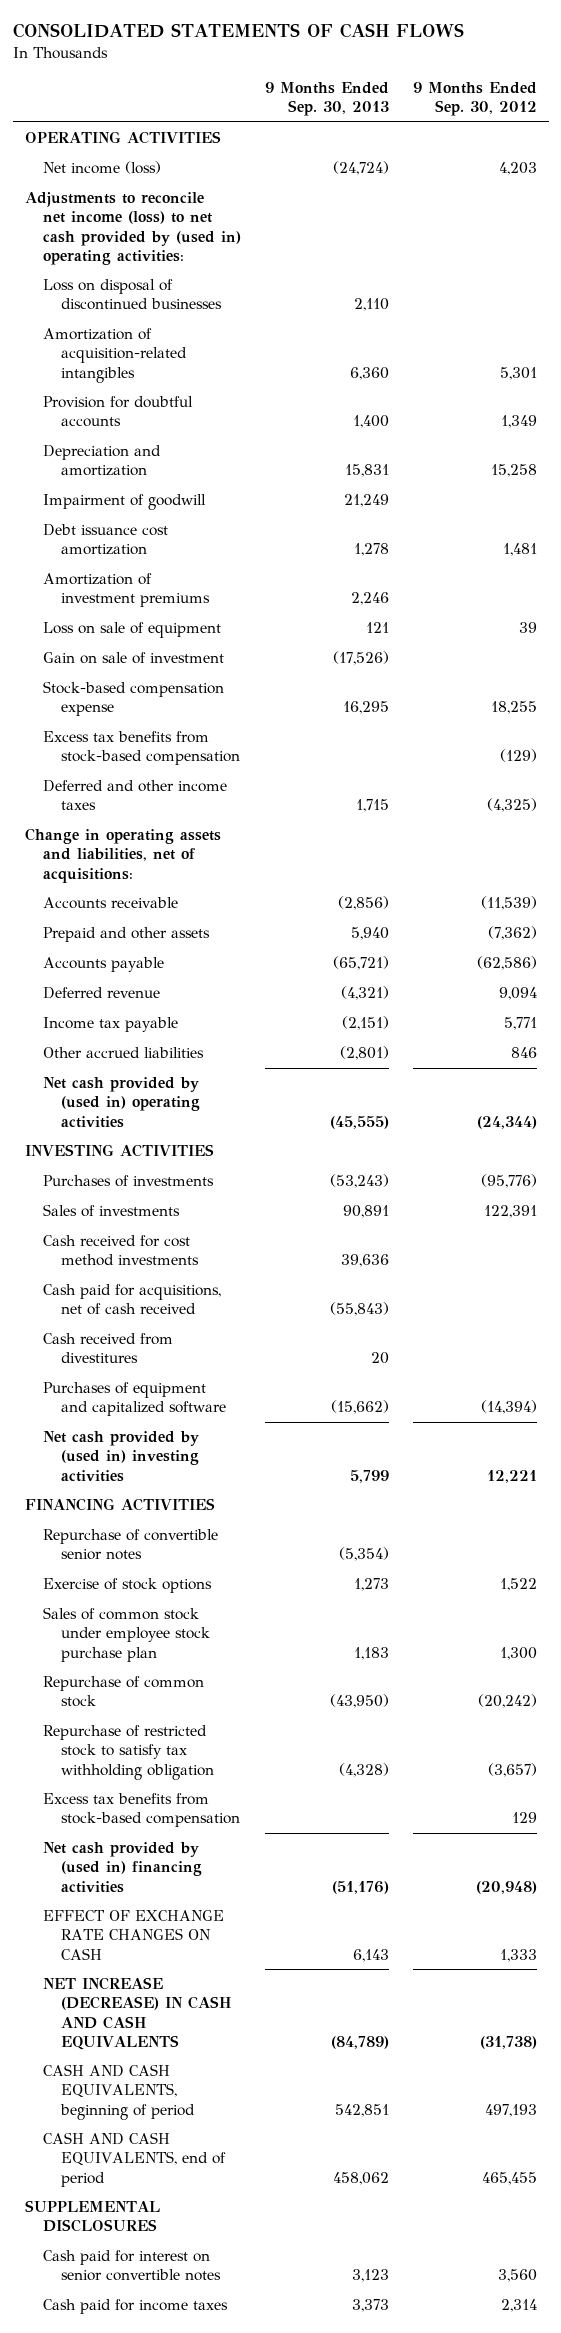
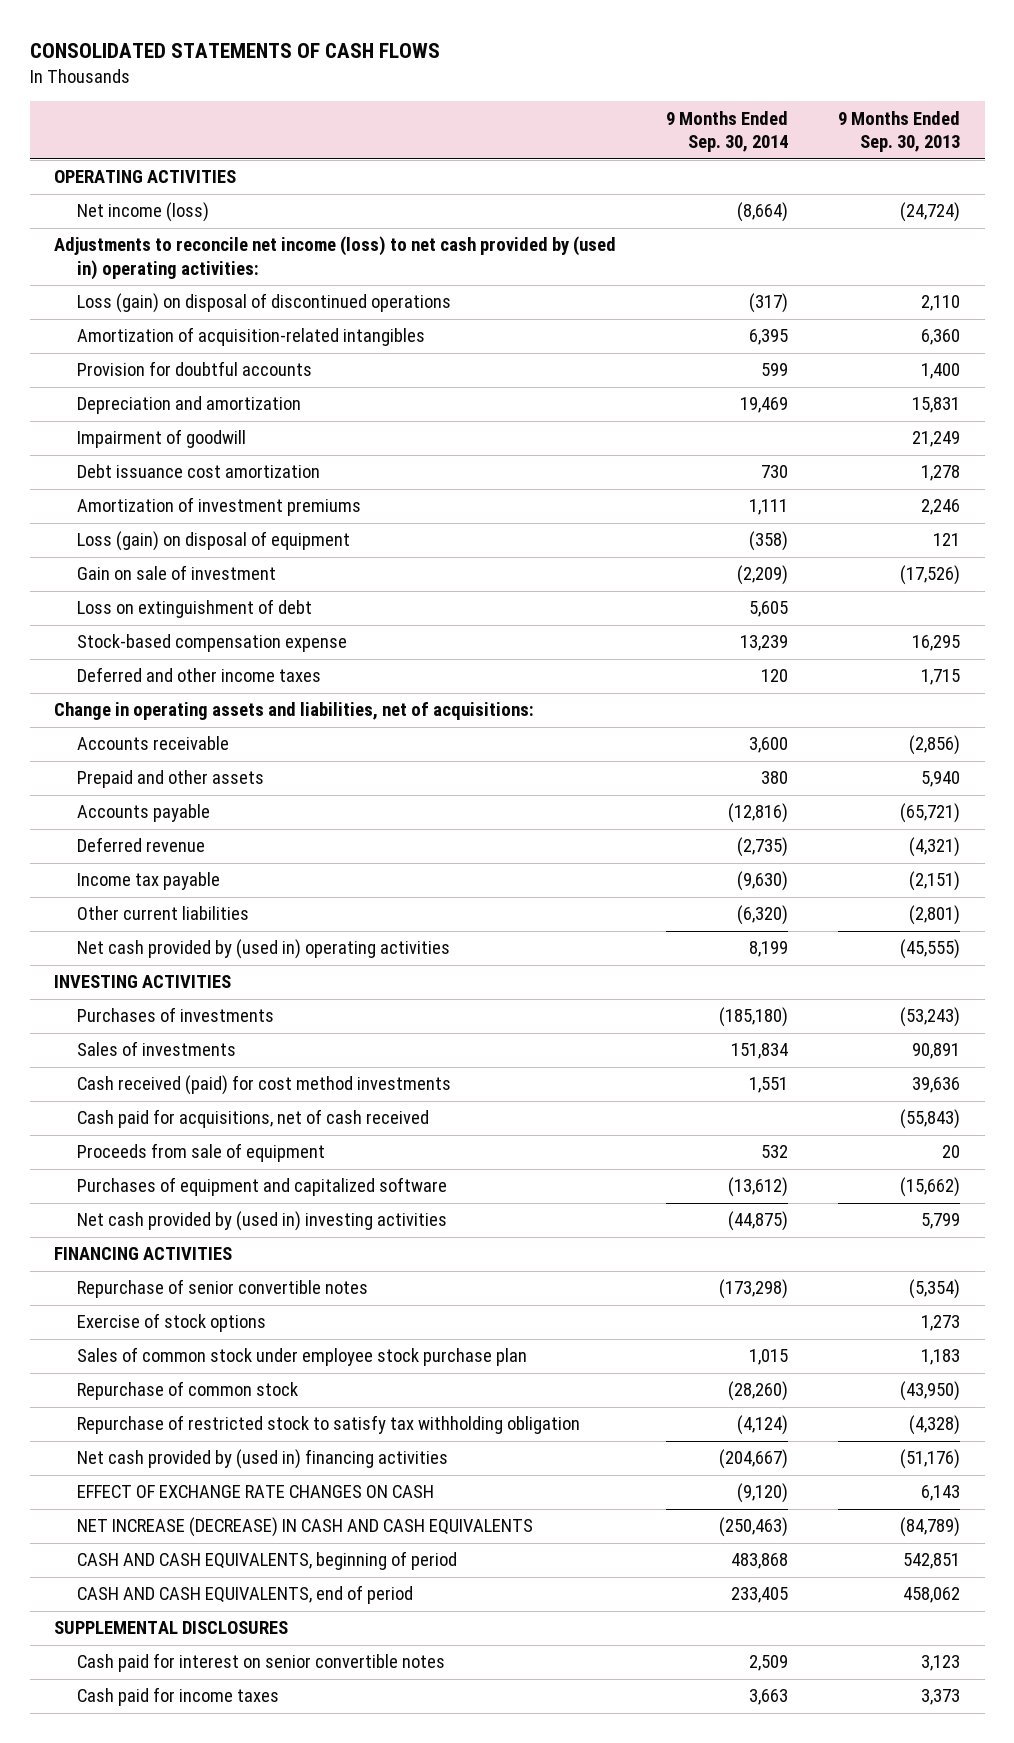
[412,82,537,117] 9 Months Ended Sep. 30, 2012 -> none
none -> [666,110,789,153] 9 Months Ended Sep. 30, 2014
[42,279,222,311] Loss on disposal of discontinued businesses -> [77,293,452,314] Loss (gain) on disposal of discontinued operations
[42,622,221,639] Loss on sale of equipment -> [77,531,351,552] Loss (gain) on disposal of equipment
none -> [77,599,313,619] Loss on extinguishment of debt
[42,731,240,766] Excess tax benefits from stock-based compensation -> none
[42,1047,204,1059] Other accrued liabilities -> [77,906,250,921] Other current liabilities
[42,1235,199,1267] Cash received for cost method investments -> [77,1075,452,1096] Cash received (paid) for cost method investments
[42,1333,173,1364] Cash received from divestitures -> none
none -> [77,1143,326,1163] Proceeds from sale of equipment
[42,1529,218,1561] Repurchase of convertible senior notes -> [77,1279,369,1299] Repurchase of senior convertible notes
[42,1793,240,1828] Excess tax benefits from stock-based compensation -> none

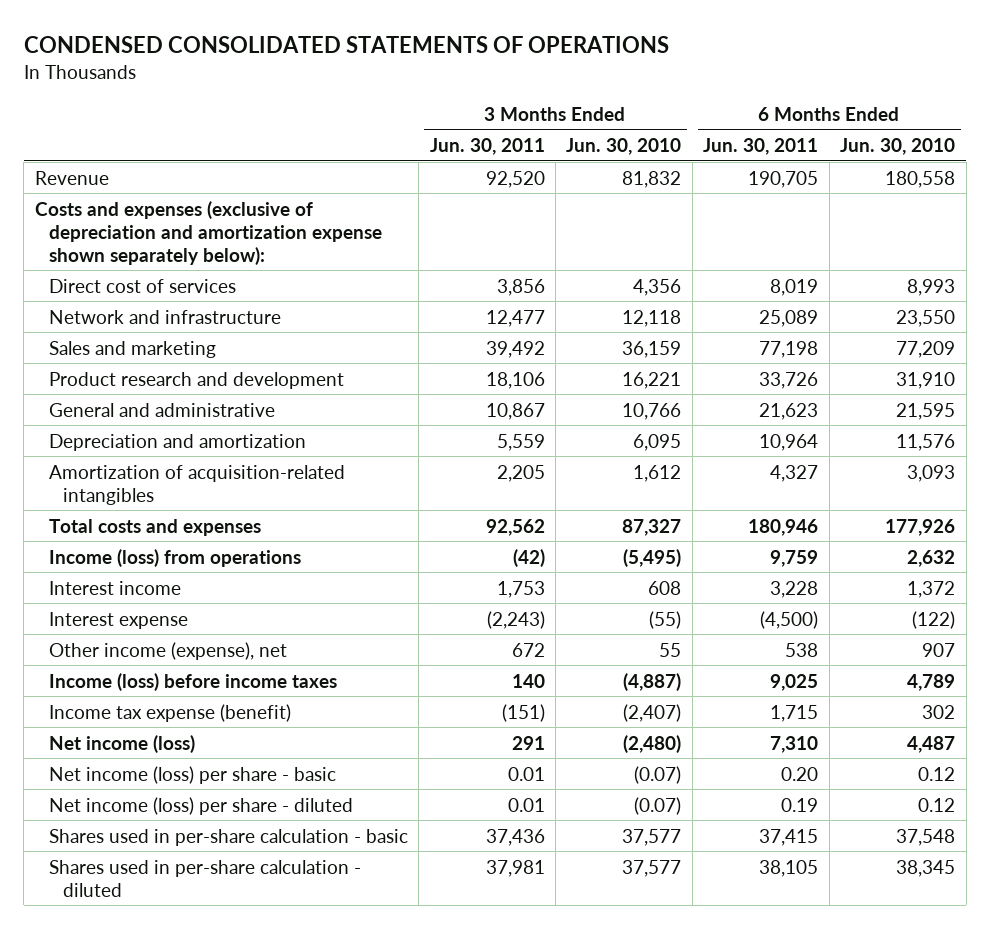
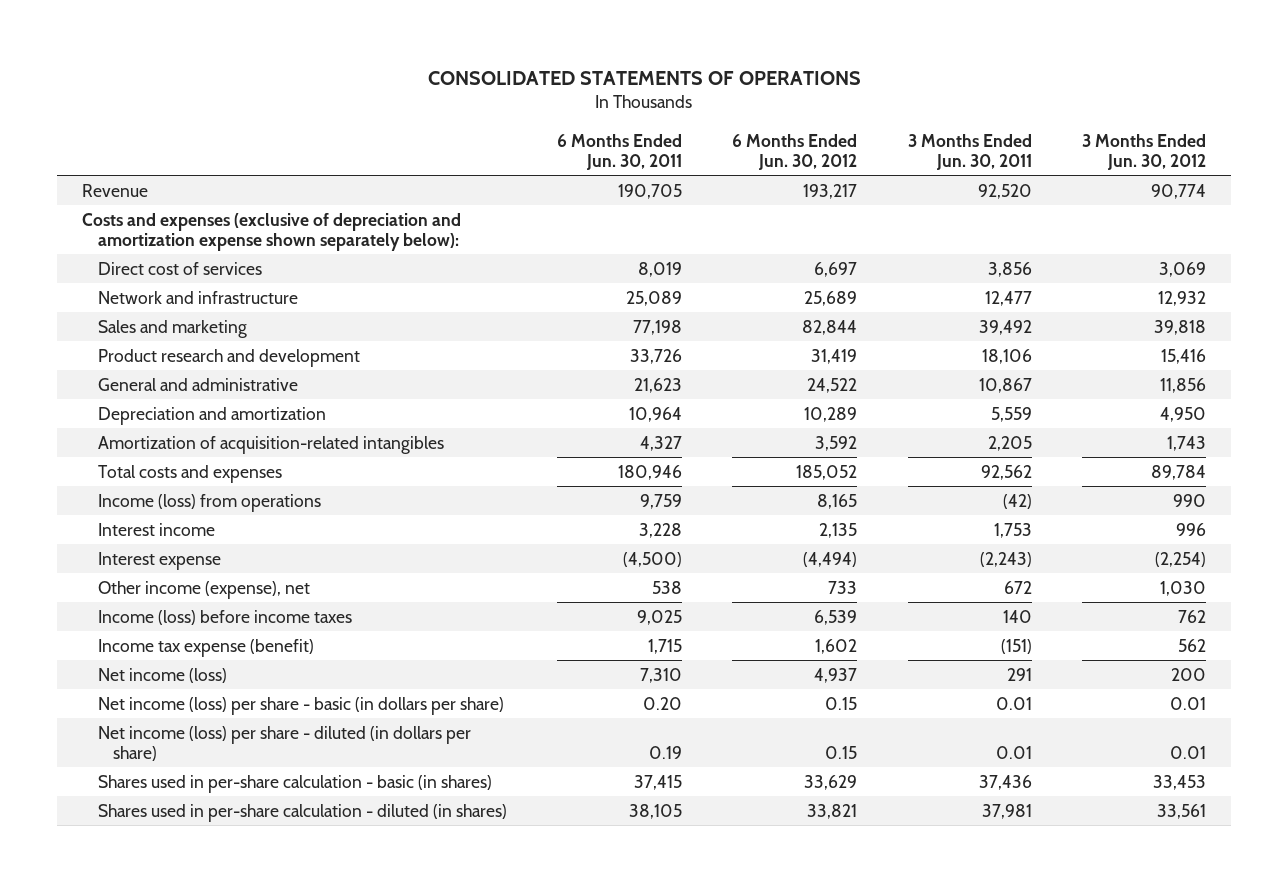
[23,36,669,54] CONDENSED CONSOLIDATED STATEMENTS OF OPERATIONS -> [428,70,862,85] CONSOLIDATED STATEMENTS OF OPERATIONS
[566,138,682,156] Jun. 30, 2010 -> none
[840,138,956,156] Jun. 30, 2010 -> none
none -> [732,133,858,170] 6 Months Ended Jun. 30, 2012
none -> [1081,133,1206,170] 3 Months Ended Jun. 30, 2012
[48,765,336,784] Net income (loss) per share - basic -> [97,696,504,715] Net income (loss) per share - basic (in dollars per share)
[48,796,353,815] Net income (loss) per share - diluted -> [97,725,471,762] Net income (loss) per share - diluted (in dollars per share)
[48,828,408,846] Shares used in per-share calculation - basic -> [97,774,492,793] Shares used in per-share calculation - basic (in shares)
[48,859,361,897] Shares used in per-share calculation - diluted -> [97,803,507,822] Shares used in per-share calculation - diluted (in shares)

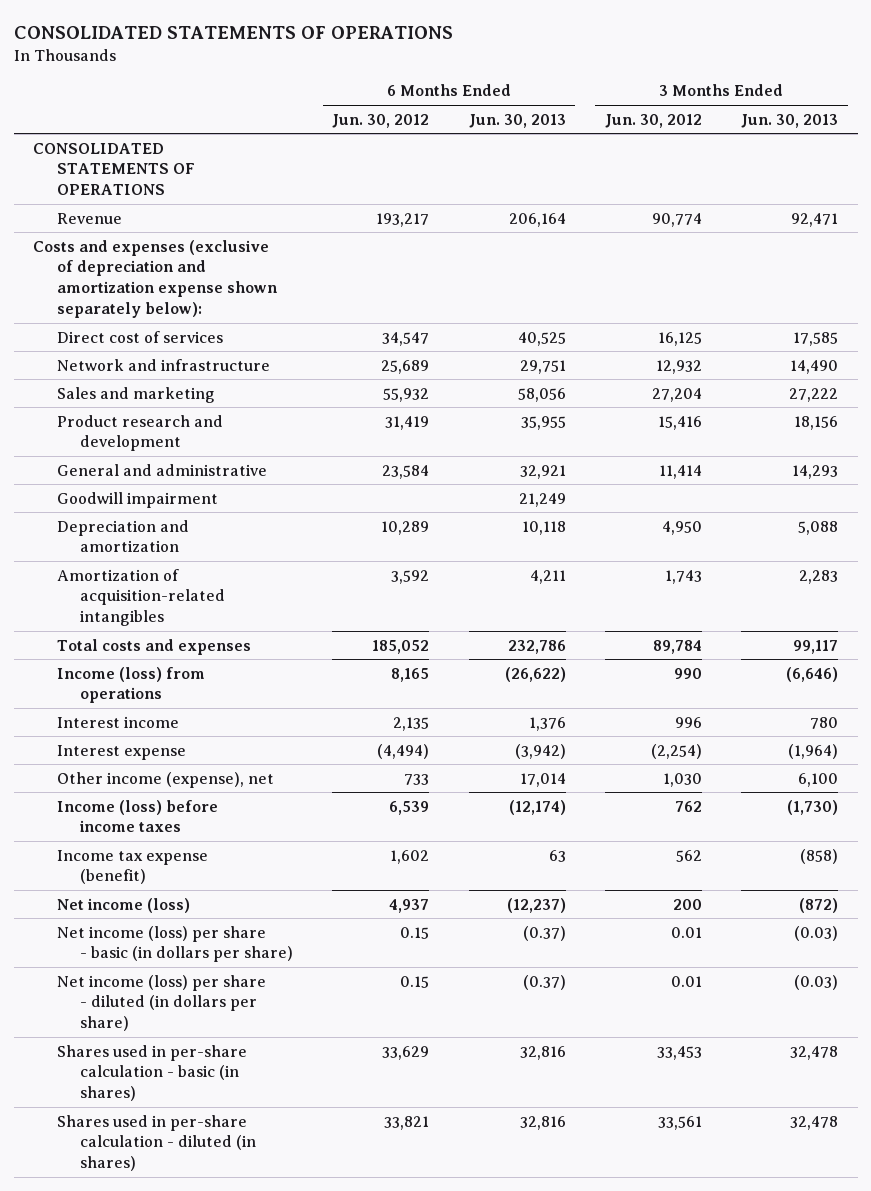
[557,133,683,170] 6 Months Ended Jun. 30, 2011 -> none
[907,133,1032,170] 3 Months Ended Jun. 30, 2011 -> none
none -> [468,113,566,128] Jun. 30, 2013
none -> [740,113,838,128] Jun. 30, 2013
none -> [33,142,195,196] CONSOLIDATED STATEMENTS OF OPERATIONS
[814,261,858,277] 6,697 -> [382,331,430,346] 34,547
[1158,261,1206,277] 3,069 -> [657,331,702,346] 16,125
[802,319,858,335] 82,844 -> [383,387,430,402] 55,932
[1153,319,1206,335] 39,818 -> [651,387,702,402] 27,204
[807,377,858,393] 24,522 -> [382,464,430,479] 23,584
[1159,377,1206,393] 11,856 -> [658,464,702,479] 11,414
none -> [56,491,218,508] Goodwill impairment

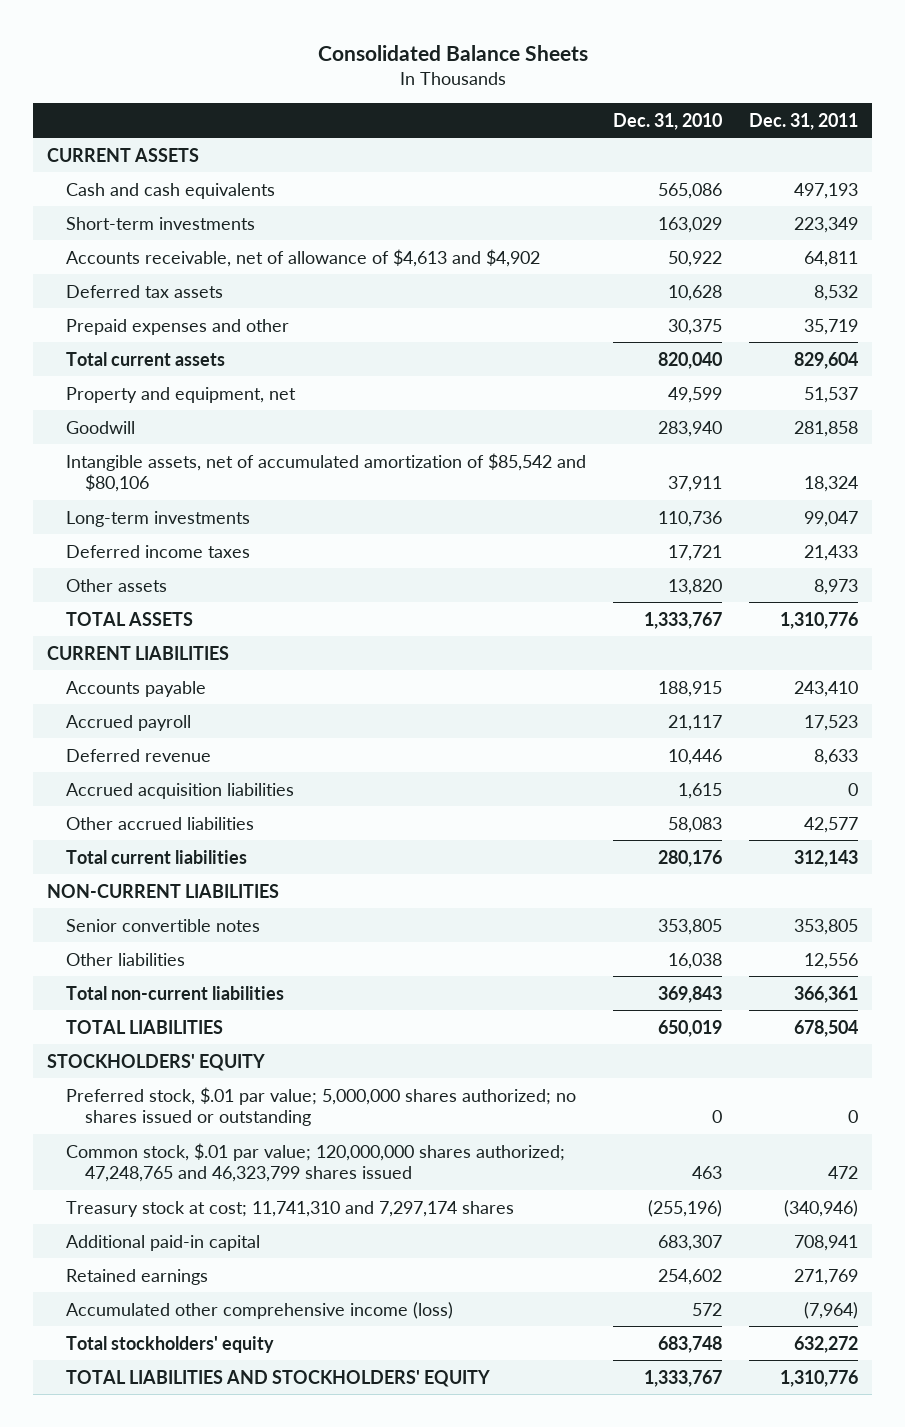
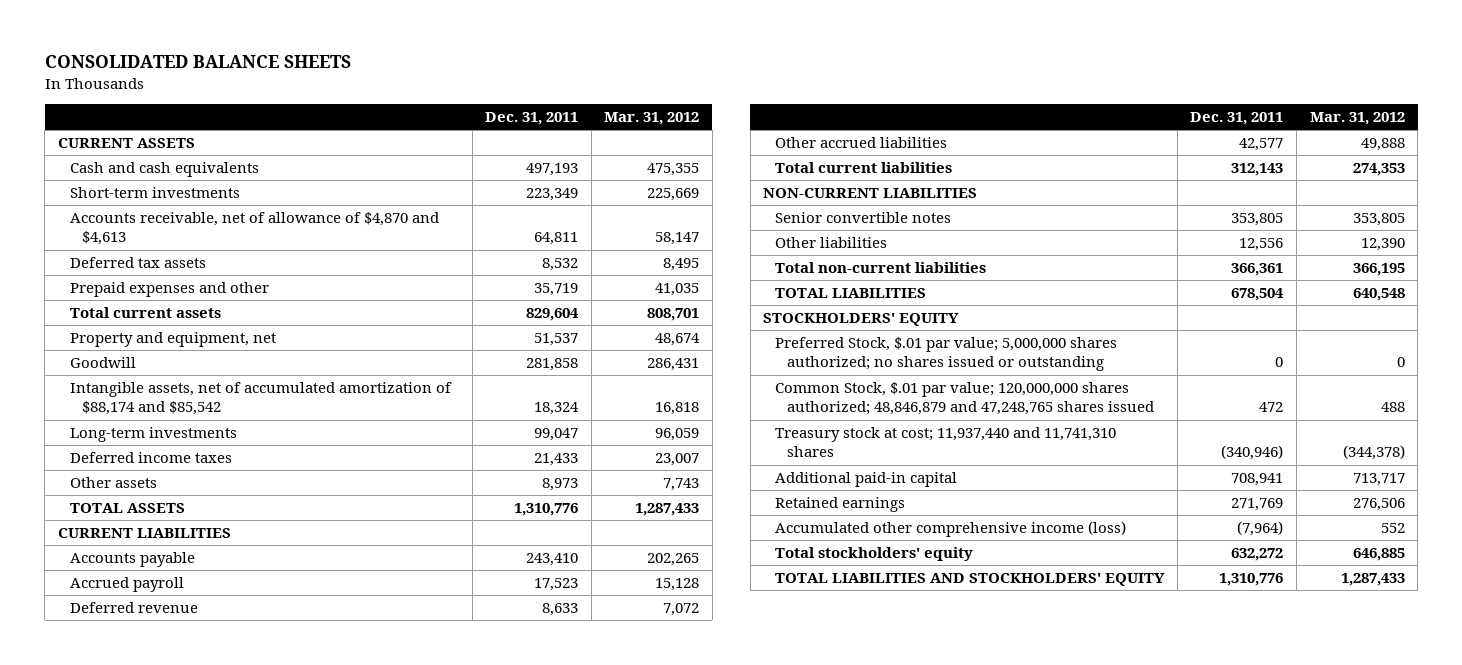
[317,45,588,62] Consolidated Balance Sheets -> [44,55,351,69] CONSOLIDATED BALANCE SHEETS
[612,112,722,130] Dec. 31, 2010 -> none
none -> [604,111,700,125] Mar. 31, 2012
[65,248,540,267] Accounts receivable, net of allowance of $4,613 and $4,902 -> [69,212,439,246] Accounts receivable, net of allowance of $4,870 and $4,613
[65,452,586,493] Intangible assets, net of accumulated amortization of $85,542 and $80,106 -> [69,382,452,416] Intangible assets, net of accumulated amortization of $88,174 and $85,542
[65,782,294,799] Accrued acquisition liabilities -> none
[65,1086,576,1127] Preferred stock, $.01 par value; 5,000,000 shares authorized; no shares issued or outstanding -> [775,337,1118,372] Preferred Stock, $.01 par value; 5,000,000 shares authorized; no shares issued or outstanding
[65,1142,565,1183] Common stock, $.01 par value; 120,000,000 shares authorized; 47,248,765 and 46,323,799 shares issued -> [775,382,1155,416] Common Stock, $.01 par value; 120,000,000 shares authorized; 48,846,879 and 47,248,765 shares issued
[65,1200,514,1217] Treasury stock at cost; 11,741,310 and 7,297,174 shares -> [775,427,1117,458] Treasury stock at cost; 11,937,440 and 11,741,310 shares

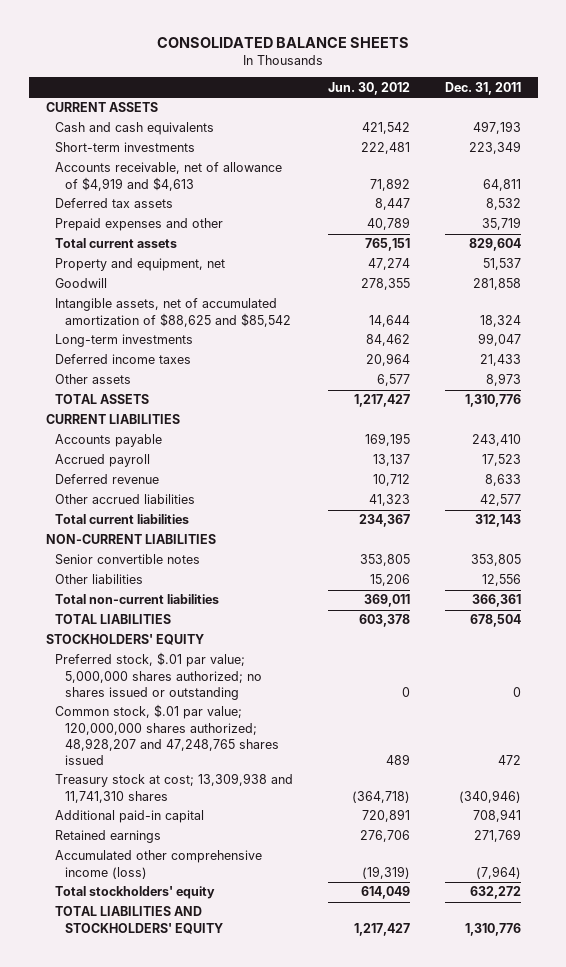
[604,111,700,125] Mar. 31, 2012 -> none
none -> [327,81,410,95] Jun. 30, 2012
[69,212,439,246] Accounts receivable, net of allowance of $4,870 and $4,613 -> [55,162,283,191] Accounts receivable, net of allowance of $4,919 and $4,613
[69,382,452,416] Intangible assets, net of accumulated amortization of $88,174 and $85,542 -> [55,298,291,327] Intangible assets, net of accumulated amortization of $88,625 and $85,542
[775,337,1118,372] Preferred Stock, $.01 par value; 5,000,000 shares authorized; no shares issued or outstanding -> [55,652,262,700] Preferred stock, $.01 par value; 5,000,000 shares authorized; no shares issued or outstanding
[775,382,1155,416] Common Stock, $.01 par value; 120,000,000 shares authorized; 48,846,879 and 47,248,765 shares issued -> [55,704,279,765] Common stock, $.01 par value; 120,000,000 shares authorized; 48,928,207 and 47,248,765 shares issued
[775,427,1117,458] Treasury stock at cost; 11,937,440 and 11,741,310 shares -> [55,773,294,803] Treasury stock at cost; 13,309,938 and 11,741,310 shares

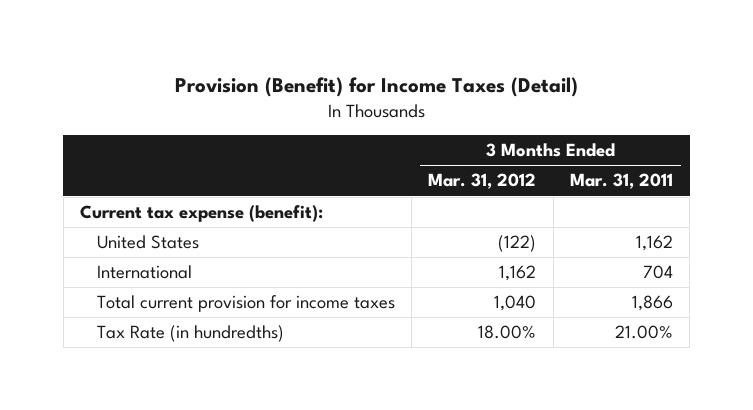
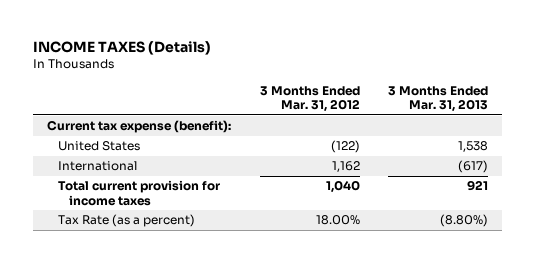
[174,76,578,97] Provision (Benefit) for Income Taxes (Detail) -> [32,40,211,55] INCOME TAXES (Details)
[570,173,674,190] Mar. 31, 2011 -> none
none -> [388,85,489,113] 3 Months Ended Mar. 31, 2013
[96,325,284,343] Tax Rate (in hundredths) -> [58,214,196,228] Tax Rate (as a percent)

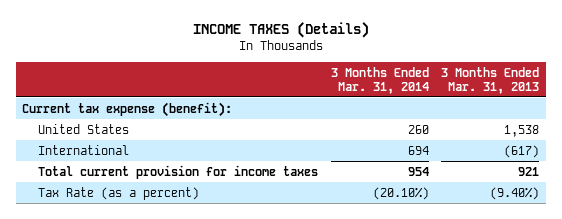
[259,85,360,113] 3 Months Ended Mar. 31, 2012 -> none
none -> [330,66,429,94] 3 Months Ended Mar. 31, 2014
[440,214,489,228] (8.80%) -> [490,186,540,200] (9.40%)

